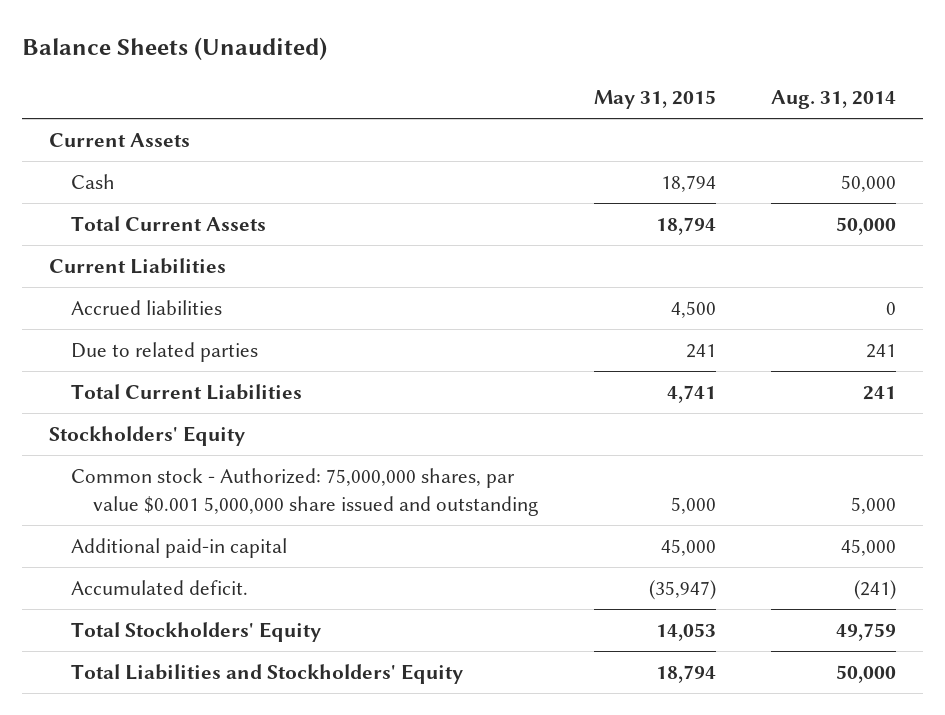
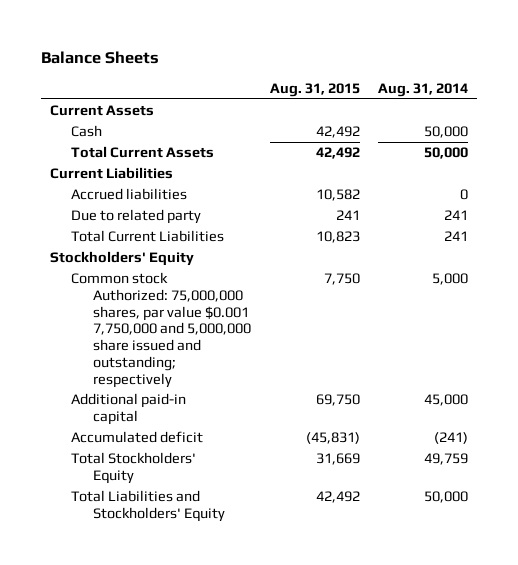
[21,36,327,60] Balance Sheets (Unaudited) -> [40,50,159,64] Balance Sheets
[593,90,716,110] May 31, 2015 -> none
none -> [269,82,360,97] Aug. 31, 2015
[71,342,259,363] Due to related parties -> [71,209,202,225] Due to related party
[71,468,539,516] Common stock - Authorized: 75,000,000 shares, par value $0.001 5,000,000 share issued and outstanding -> [71,272,252,388] Common stock Authorized: 75,000,000 shares, par value $0.001 7,750,000 and 5,000,000 share issued and outstanding; respectively
[71,580,249,596] Accumulated deficit. -> [71,431,204,444] Accumulated deficit

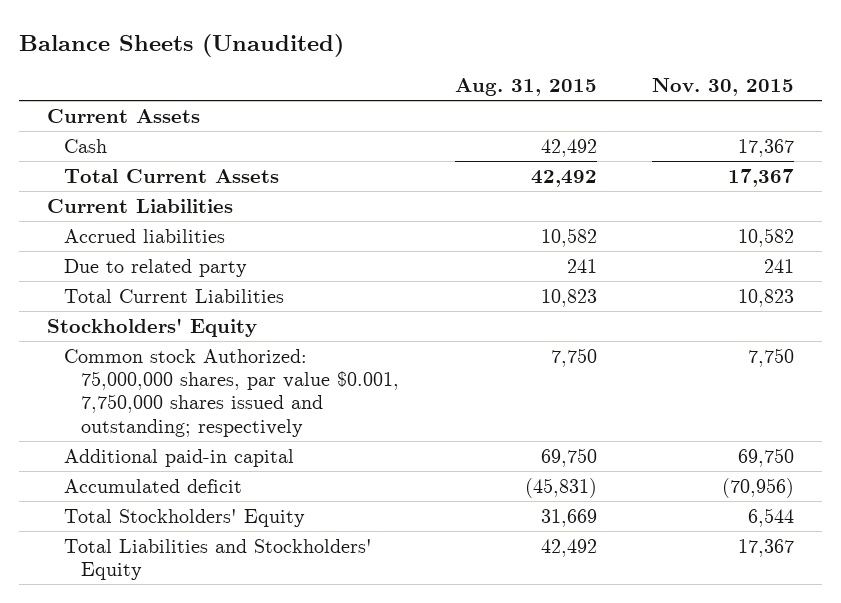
[40,50,159,64] Balance Sheets -> [19,33,345,57] Balance Sheets (Unaudited)
[378,82,469,97] Aug. 31, 2014 -> none
none -> [651,78,794,97] Nov. 30, 2015
[71,272,252,388] Common stock Authorized: 75,000,000 shares, par value $0.001 7,750,000 and 5,000,000 share issued and outstanding; respectively -> [64,348,400,437] Common stock Authorized: 75,000,000 shares, par value $0.001, 7,750,000 shares issued and outstanding; respectively

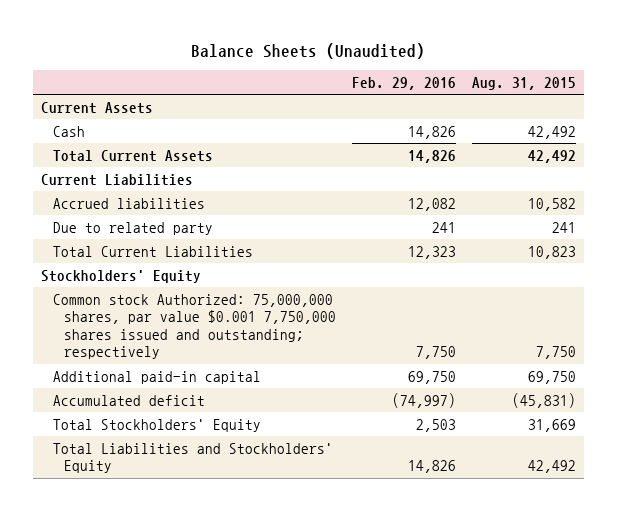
[651,78,794,97] Nov. 30, 2015 -> none
none -> [351,77,456,91] Feb. 29, 2016
[64,348,400,437] Common stock Authorized: 75,000,000 shares, par value $0.001, 7,750,000 shares issued and outstanding; respectively -> [52,293,337,360] Common stock Authorized: 75,000,000 shares, par value $0.001 7,750,000 shares issued and outstanding; respectively

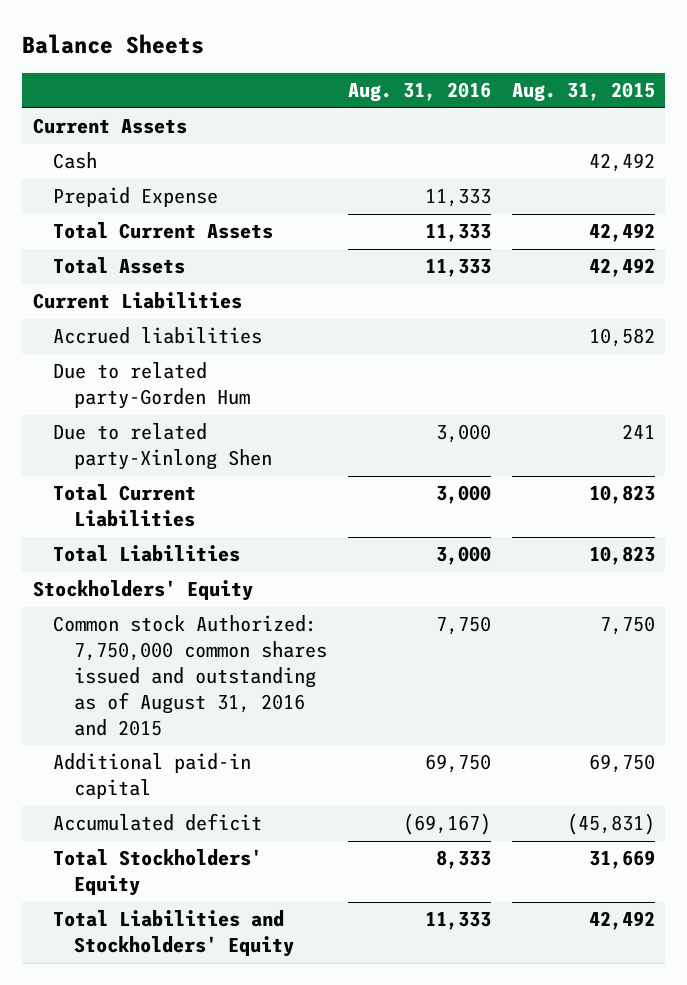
[191,42,426,59] Balance Sheets (Unaudited) -> [22,33,205,54] Balance Sheets
[351,77,456,91] Feb. 29, 2016 -> none
none -> [347,82,491,103] Aug. 31, 2016
none -> [53,187,219,208] Prepaid Expense
none -> [53,257,186,275] Total Assets
none -> [53,362,250,410] Due to related party-Gorden Hum
[52,221,213,235] Due to related party -> [53,423,272,471] Due to related party-Xinlong Shen
none -> [53,545,241,563] Total Liabilities
[52,293,337,360] Common stock Authorized: 75,000,000 shares, par value $0.001 7,750,000 shares issued and outstanding; respectively -> [53,615,327,736] Common stock Authorized: 7,750,000 common shares issued and outstanding as of August 31, 2016 and 2015

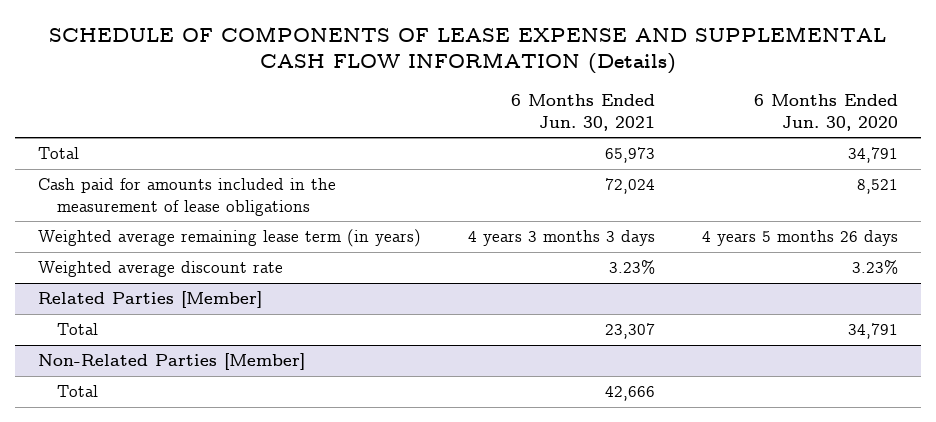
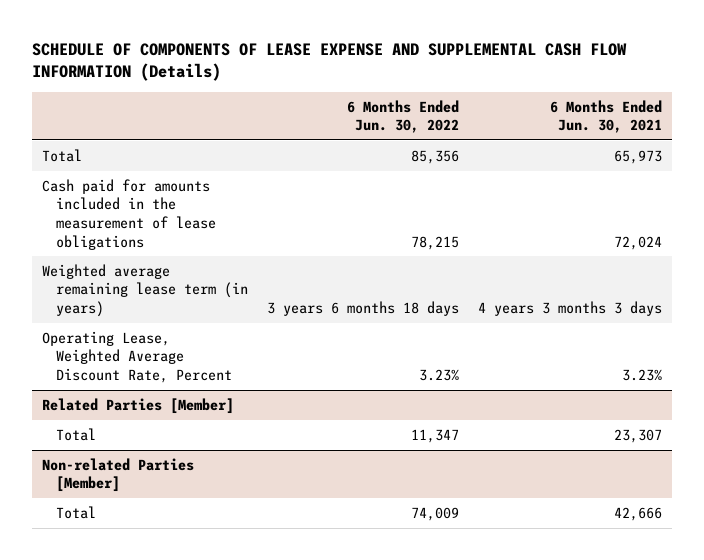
[753,94,898,131] 6 Months Ended Jun. 30, 2020 -> none
none -> [347,99,460,134] 6 Months Ended Jun. 30, 2022
[38,261,284,278] Weighted average discount rate -> [41,330,233,383] Operating Lease, Weighted Average Discount Rate, Percent
[38,353,306,371] Non-Related Parties [Member] -> [41,457,194,493] Non-related Parties [Member]

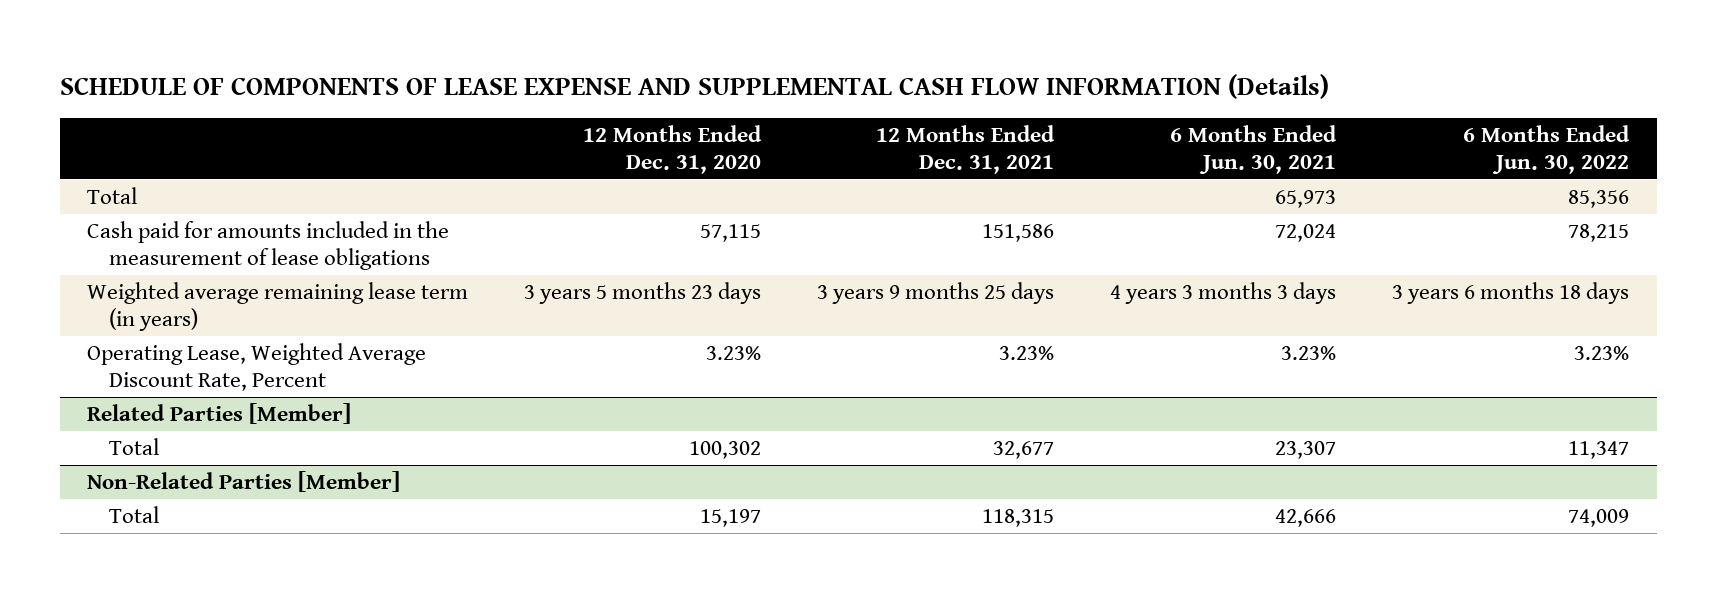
none -> [583,125,763,174] 12 Months Ended Dec. 31, 2020
none -> [876,125,1056,174] 12 Months Ended Dec. 31, 2021
[41,457,194,493] Non-related Parties [Member] -> [87,471,401,493] Non-Related Parties [Member]

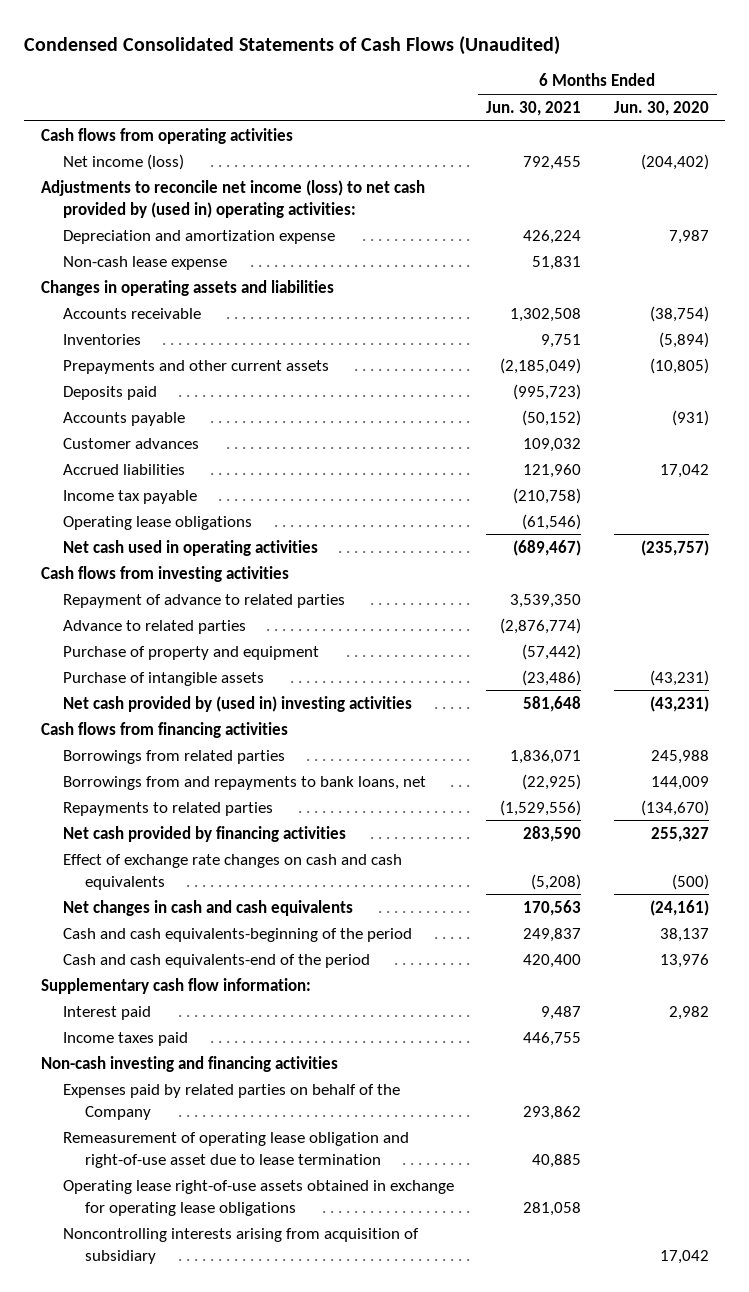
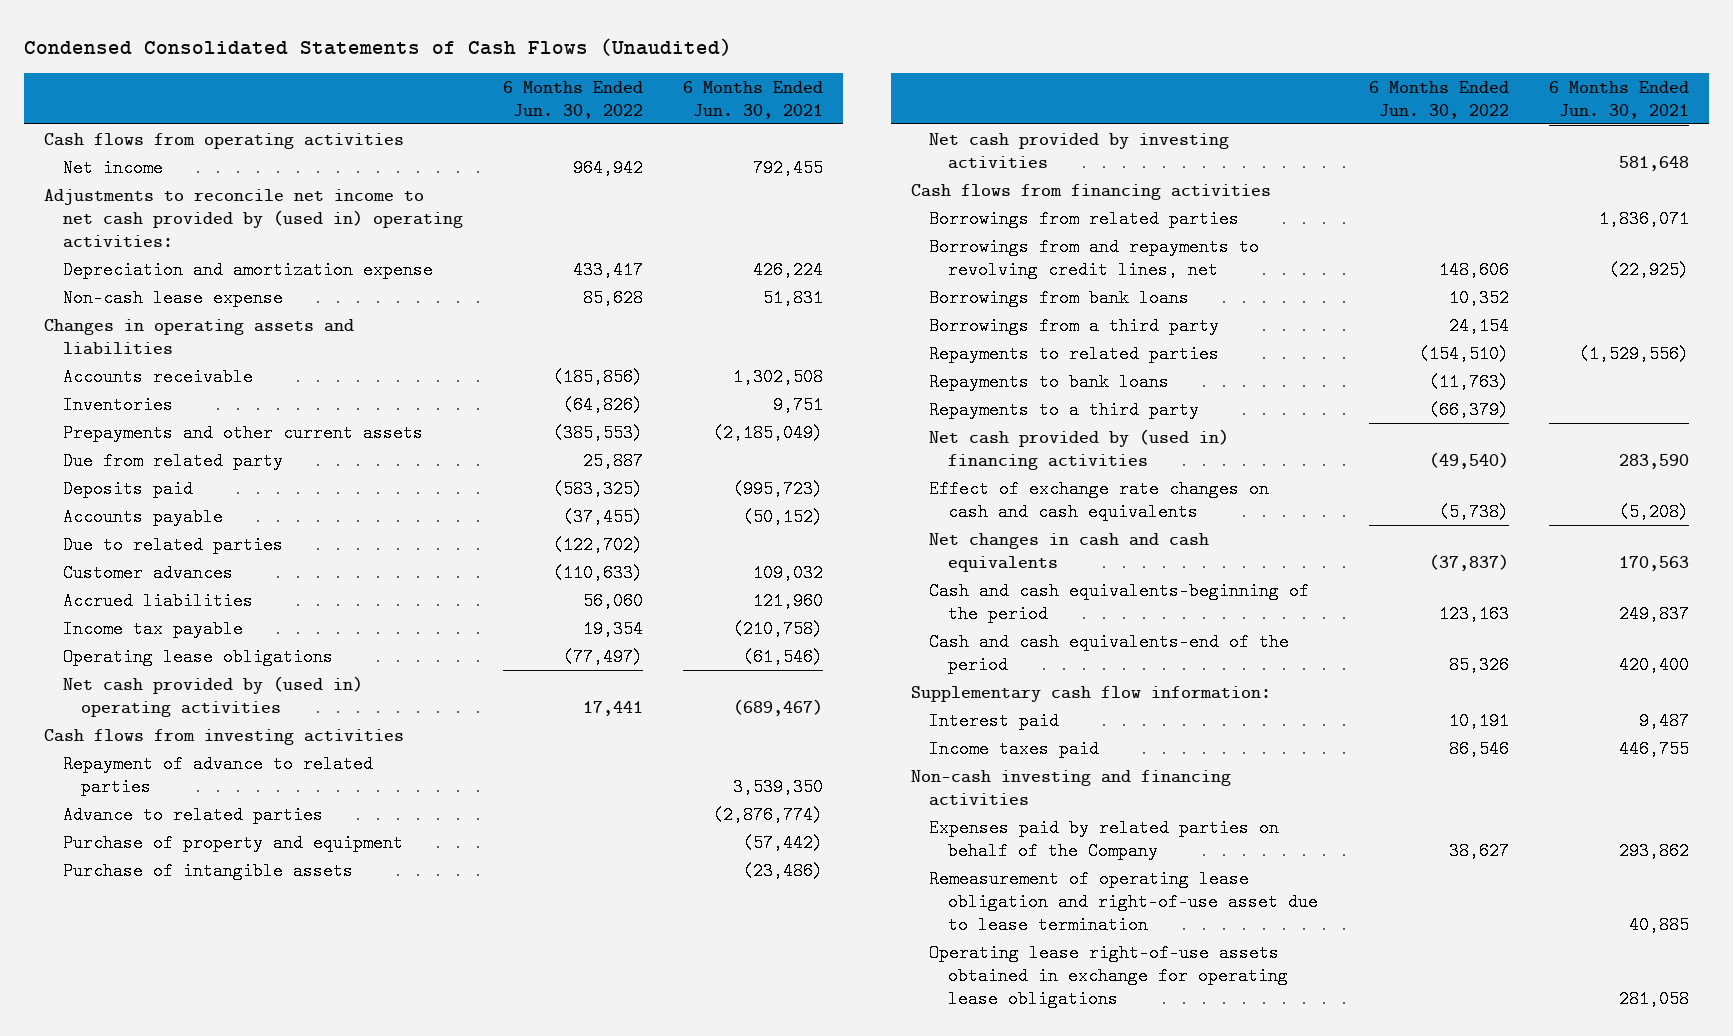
[613,100,709,116] Jun. 30, 2020 -> none
none -> [502,80,643,119] 6 Months Ended Jun. 30, 2022
[62,153,184,170] Net income (loss) -> [62,158,163,177] Net income
[40,179,425,218] Adjustments to reconcile net income (loss) to net cash provided by (used in) operating activities: -> [43,188,463,248] Adjustments to reconcile net income to net cash provided by (used in) operating activities:
none -> [62,451,283,470] Due from related party
none -> [62,535,283,554] Due to related parties
[62,539,318,556] Net cash used in operating activities -> [62,675,363,717] Net cash provided by (used in) operating activities
[62,695,412,712] Net cash provided by (used in) investing activities -> [929,132,1230,169] Net cash provided by investing activities
[62,775,426,790] Borrowings from and repayments to bank loans, net -> [929,237,1260,279] Borrowings from and repayments to revolving credit lines, net
none -> [929,288,1190,307] Borrowings from bank loans
none -> [929,316,1220,335] Borrowings from a third party
none -> [929,372,1170,391] Repayments to bank loans
none -> [929,400,1200,419] Repayments to a third party
[62,825,346,842] Net cash provided by financing activities -> [929,428,1230,470] Net cash provided by (used in) financing activities
[62,1227,419,1264] Noncontrolling interests arising from acquisition of subsidiary -> none

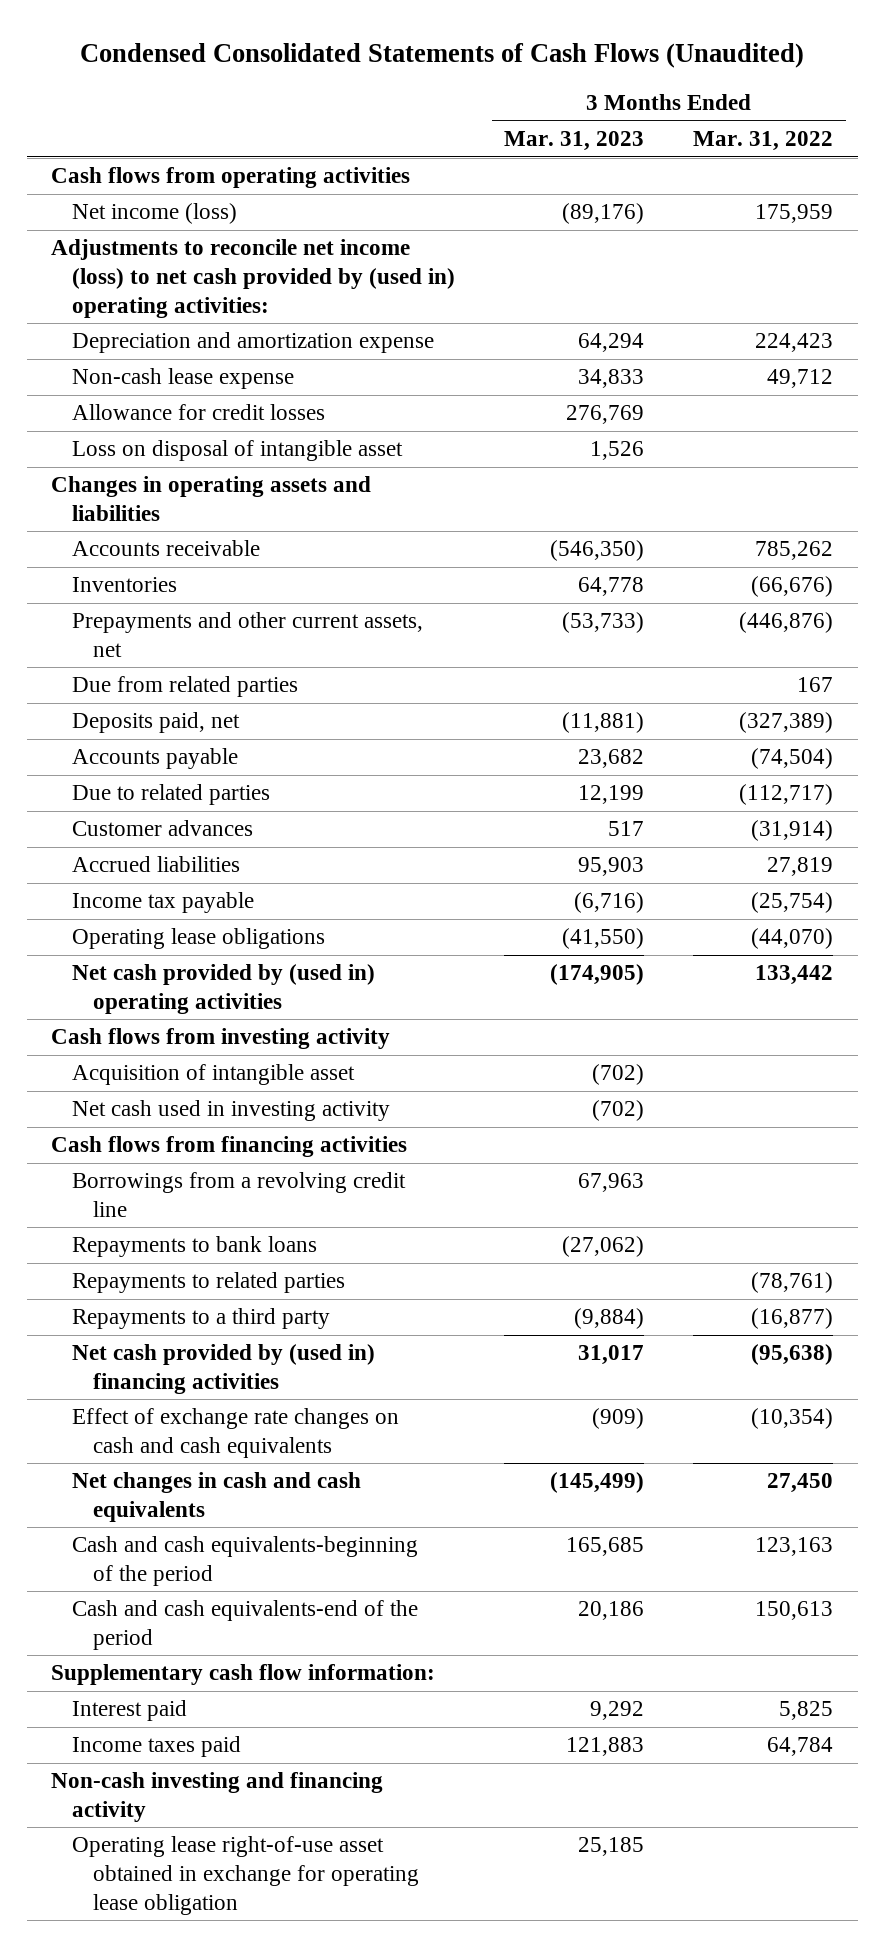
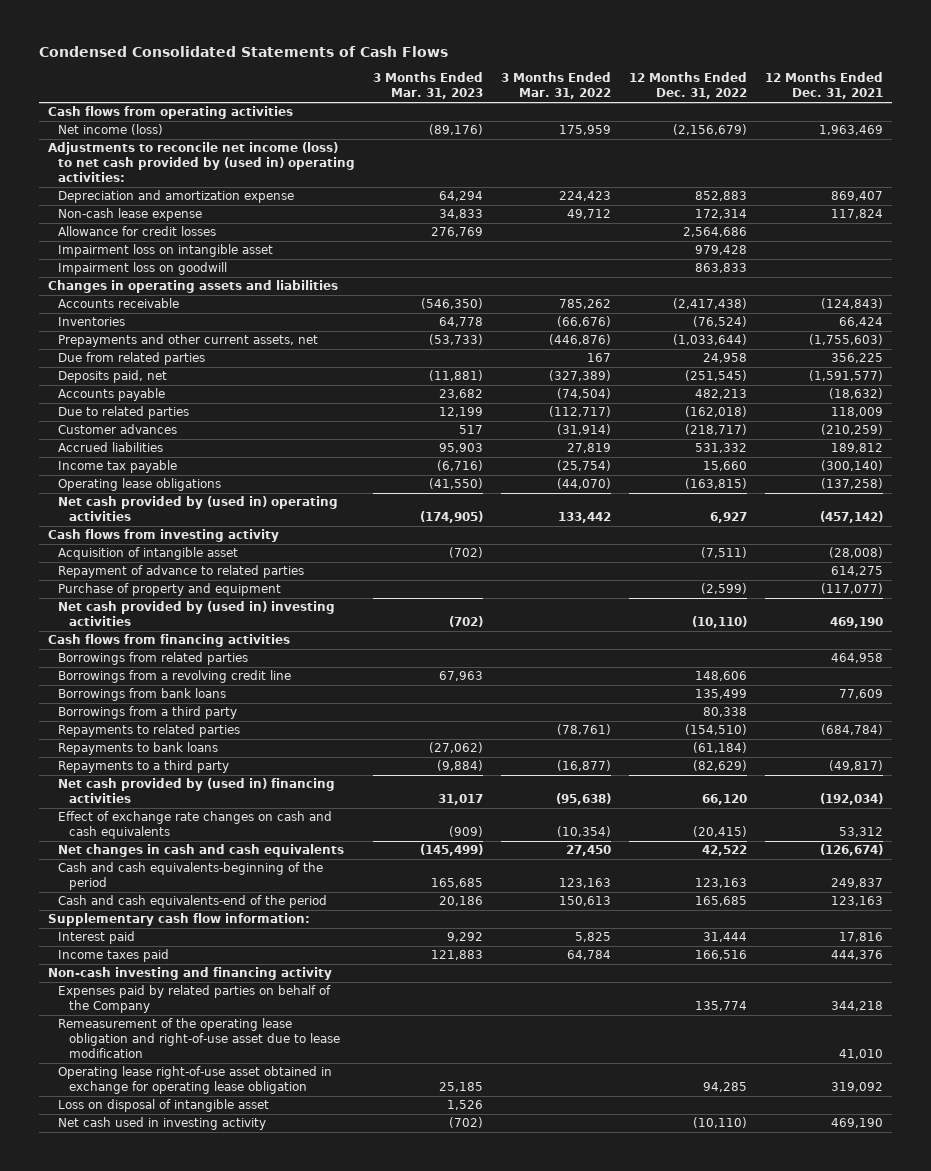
[80,43,805,69] Condensed Consolidated Statements of Cash Flows (Unaudited) -> [39,46,449,58] Condensed Consolidated Statements of Cash Flows
none -> [628,72,747,100] 12 Months Ended Dec. 31, 2022
none -> [764,72,883,100] 12 Months Ended Dec. 31, 2021
none -> [58,244,274,258] Impairment loss on intangible asset
none -> [58,262,228,276] Impairment loss on goodwill
none -> [58,565,305,579] Repayment of advance to related parties
none -> [58,583,282,597] Purchase of property and equipment
none -> [58,601,336,627] Net cash provided by (used in) investing activities
none -> [58,652,249,666] Borrowings from related parties
none -> [58,688,227,702] Borrowings from bank loans
none -> [58,706,238,720] Borrowings from a third party
[72,1236,318,1258] Repayments to bank loans -> [58,742,219,756] Repayments to bank loans
none -> [58,985,332,1014] Expenses paid by related parties on behalf of the Company
none -> [58,1018,340,1059] Remeasurement of the operating lease obligation and right-of-use asset due to lease modification
[72,440,404,462] Loss on disposal of intangible asset -> [58,1099,270,1113] Loss on disposal of intangible asset
[72,1100,391,1122] Net cash used in investing activity -> [58,1117,267,1131] Net cash used in investing activity

